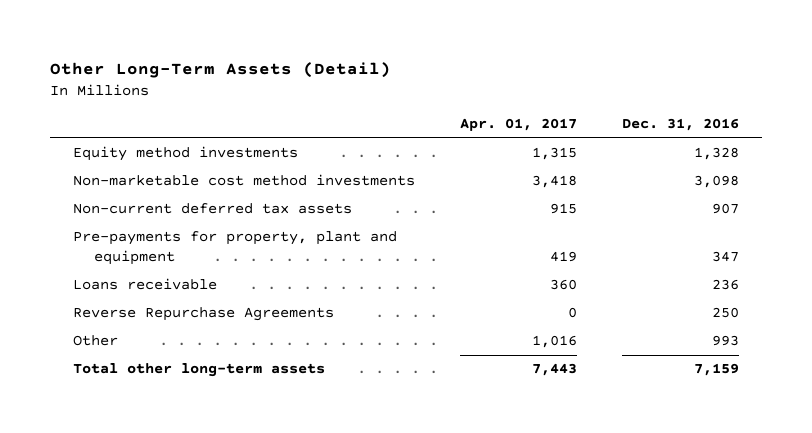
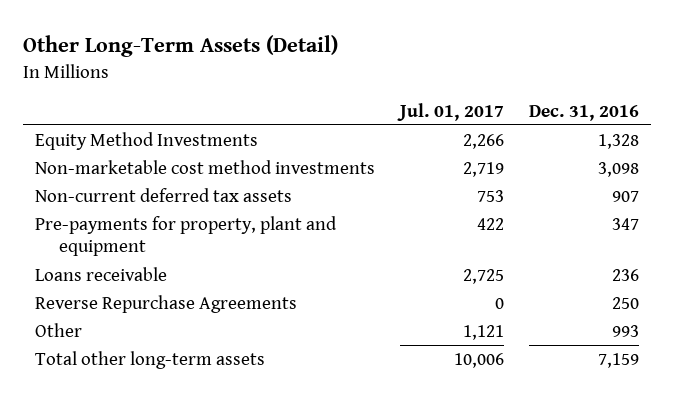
[460,118,578,132] Apr. 01, 2017 -> none
none -> [397,102,505,121] Jul. 01, 2017
[72,146,298,162] Equity method investments -> [35,131,259,150] Equity Method Investments

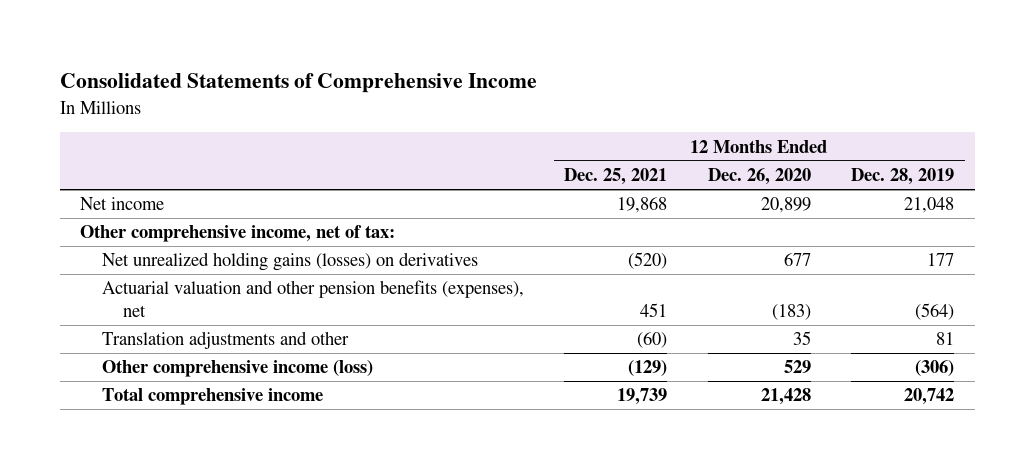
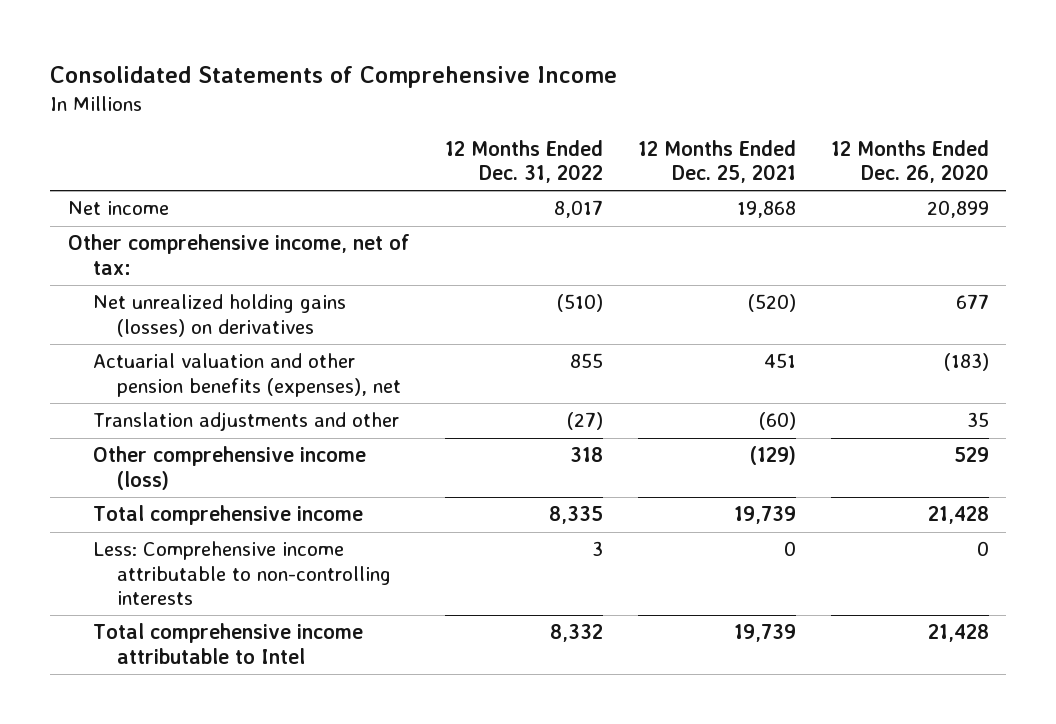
[851,167,955,185] Dec. 28, 2019 -> none
none -> [444,139,603,184] 12 Months Ended Dec. 31, 2022
none -> [92,541,392,605] Less: Comprehensive income attributable to non-controlling interests
none -> [92,623,363,664] Total comprehensive income attributable to Intel

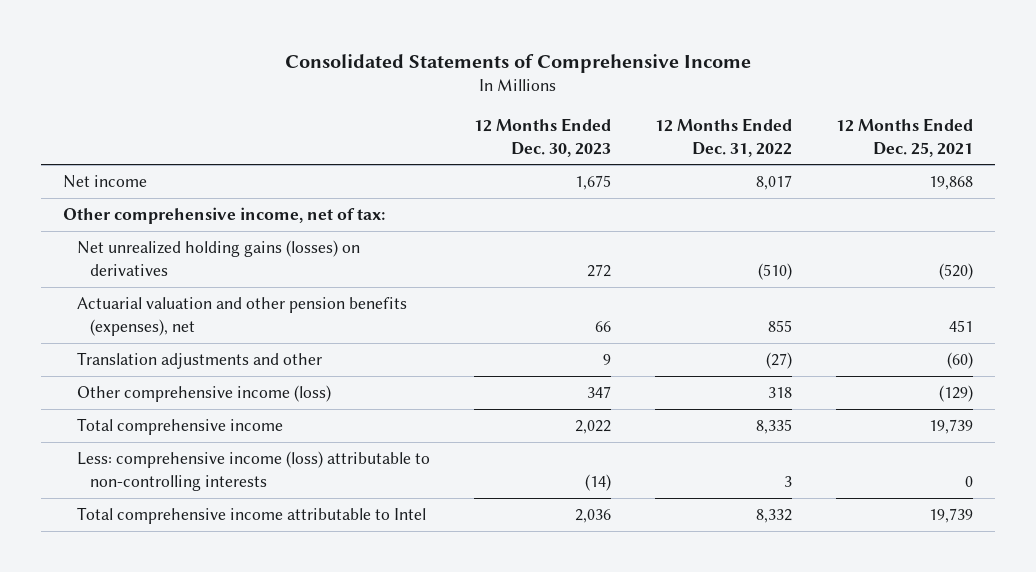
[830,139,989,184] 12 Months Ended Dec. 26, 2020 -> none
none -> [473,118,611,157] 12 Months Ended Dec. 30, 2023
[92,541,392,605] Less: Comprehensive income attributable to non-controlling interests -> [76,451,430,491] Less: comprehensive income (loss) attributable to non-controlling interests

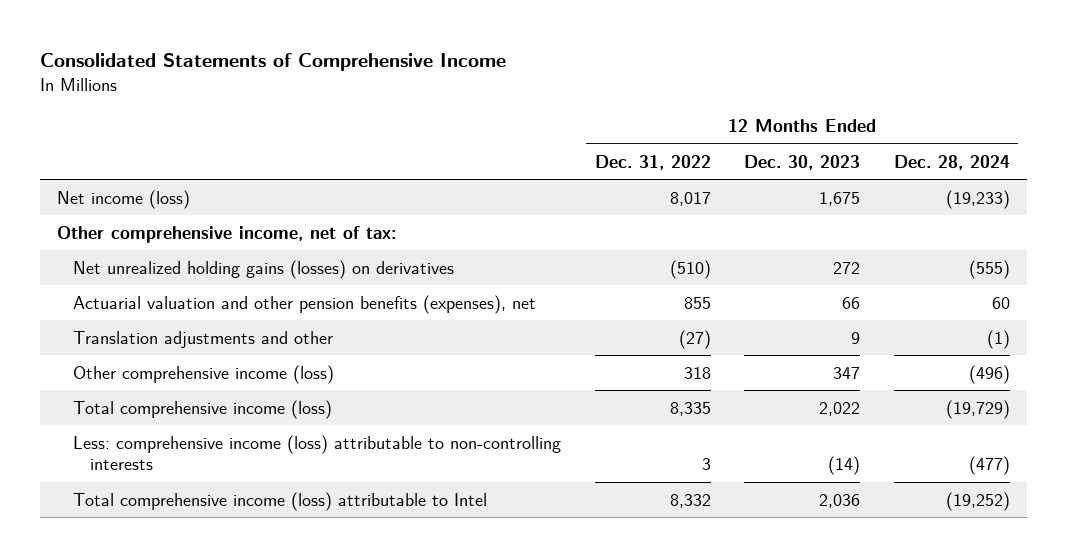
[835,118,973,157] 12 Months Ended Dec. 25, 2021 -> none
none -> [893,154,1010,170] Dec. 28, 2024
[62,175,147,189] Net income -> [56,189,190,209] Net income (loss)
[76,418,283,436] Total comprehensive income -> [73,399,333,419] Total comprehensive income (loss)
[76,507,426,525] Total comprehensive income attributable to Intel -> [73,491,488,511] Total comprehensive income (loss) attributable to Intel

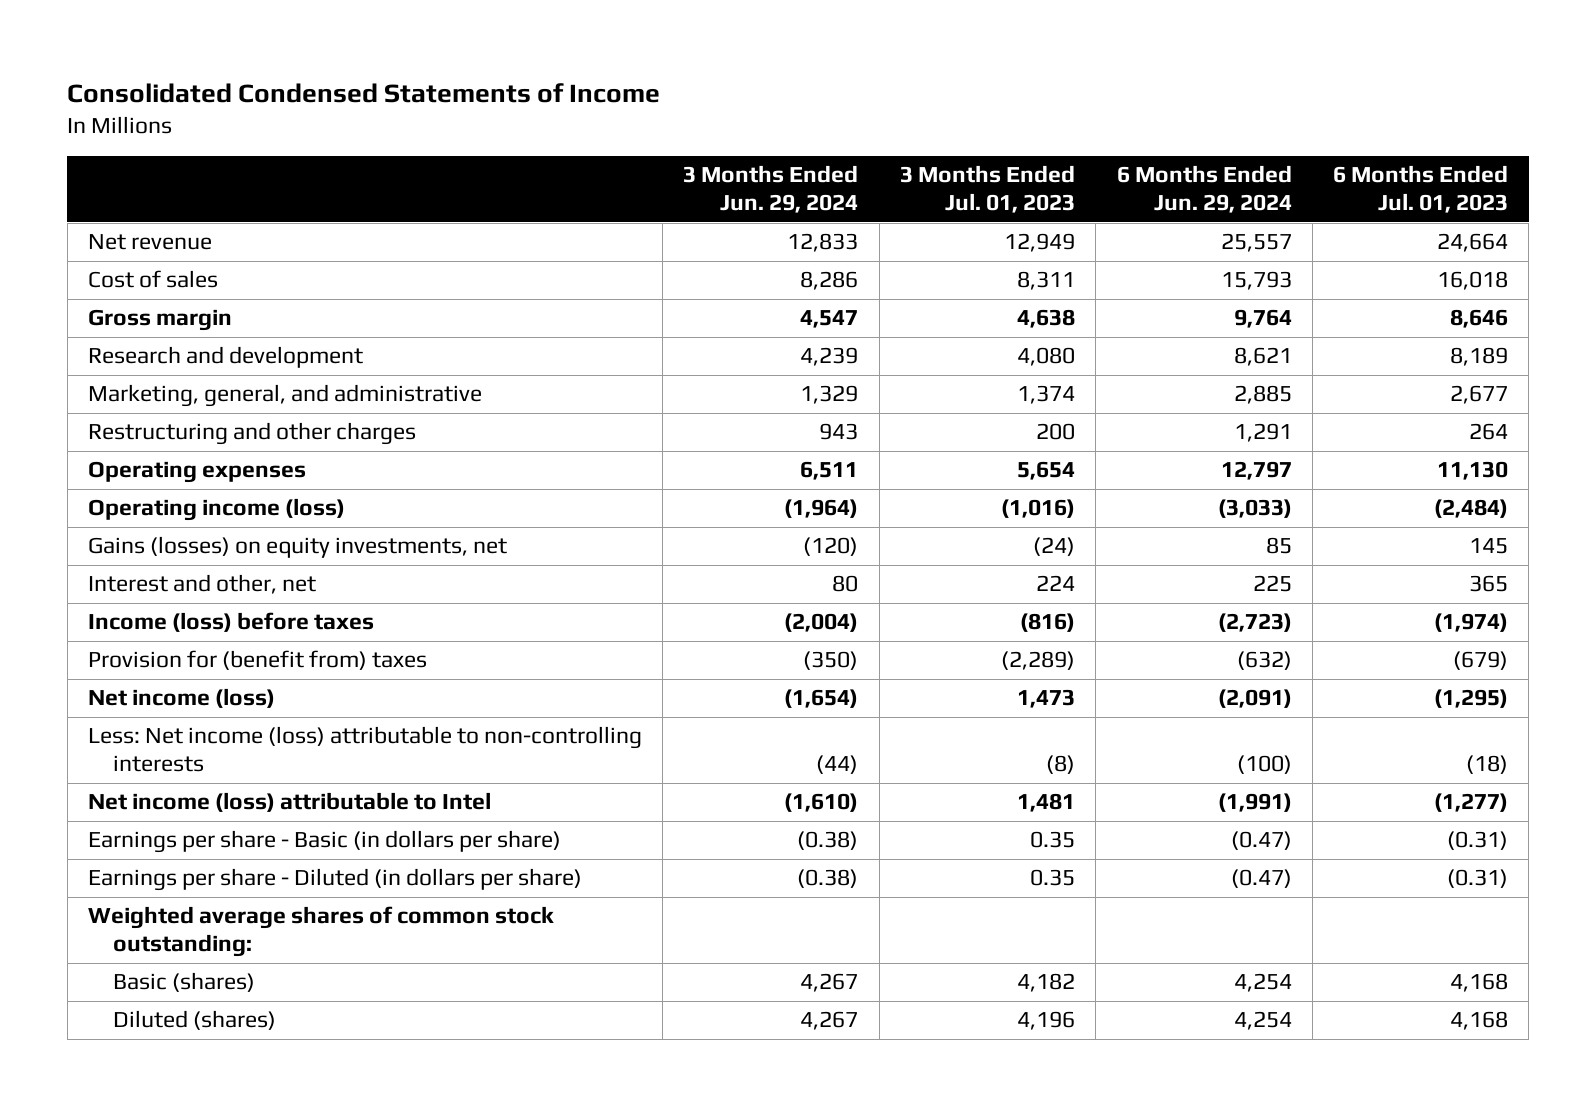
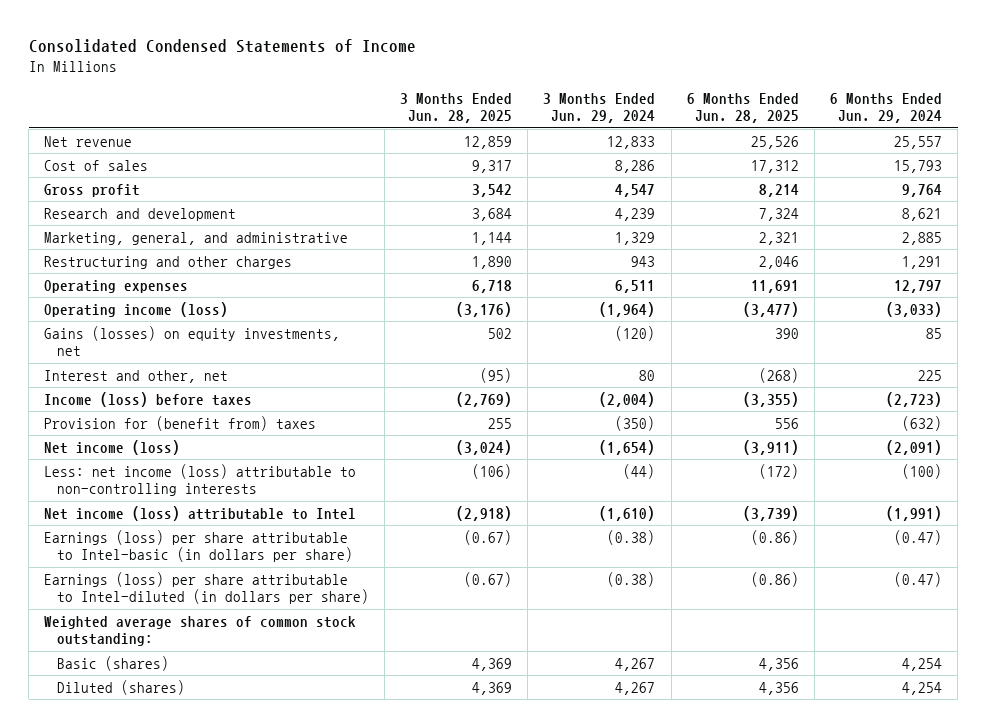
[899,165,1075,214] 3 Months Ended Jul. 01, 2023 -> none
[1333,165,1509,214] 6 Months Ended Jul. 01, 2023 -> none
none -> [400,92,513,124] 3 Months Ended Jun. 28, 2025
none -> [686,92,799,124] 6 Months Ended Jun. 28, 2025
[87,309,232,332] Gross margin -> [44,183,141,197] Gross profit
[87,726,642,773] Less: Net income (loss) attributable to non-controlling interests -> [44,463,357,497] Less: net income (loss) attributable to non-controlling interests
[87,830,561,854] Earnings per share - Basic (in dollars per share) -> [44,529,353,563] Earnings (loss) per share attributable to Intel-basic (in dollars per share)
[87,868,582,892] Earnings per share - Diluted (in dollars per share) -> [44,571,369,605] Earnings (loss) per share attributable to Intel-diluted (in dollars per share)

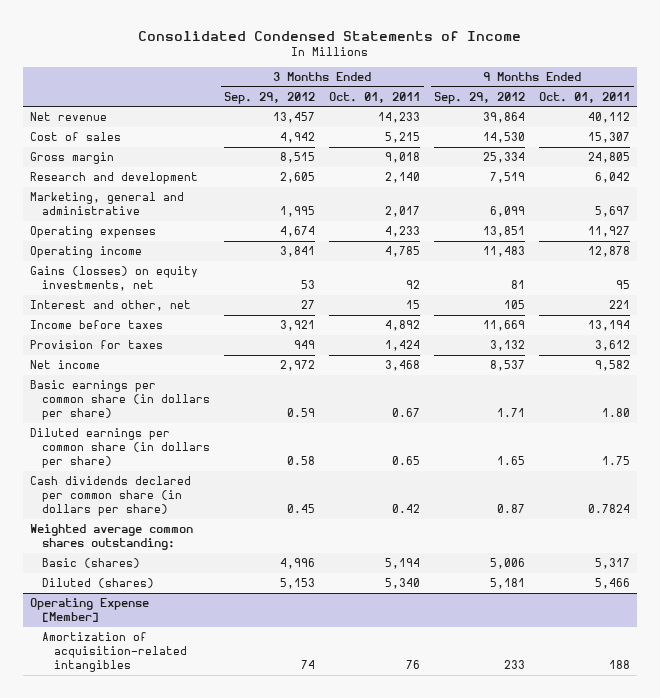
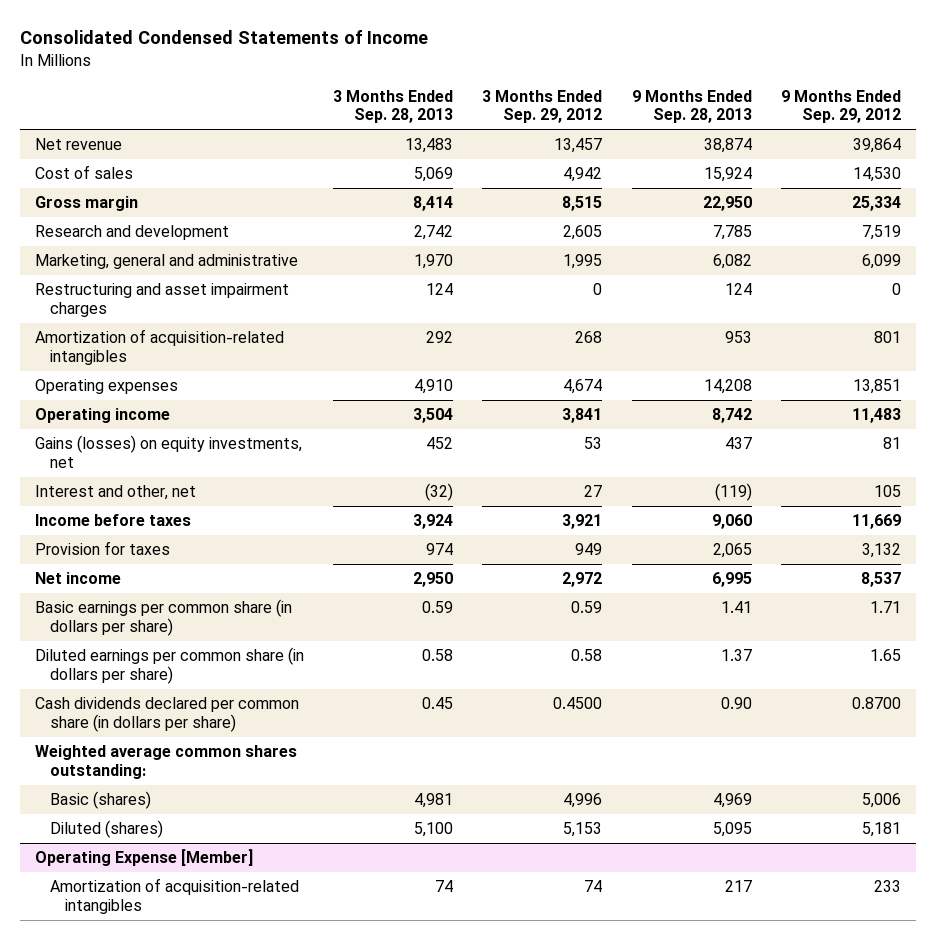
[329,91,421,103] Oct. 01, 2011 -> none
[539,91,631,103] Oct. 01, 2011 -> none
none -> [332,89,453,124] 3 Months Ended Sep. 28, 2013
none -> [631,89,752,124] 9 Months Ended Sep. 28, 2013
none -> [34,283,289,317] Restructuring and asset impairment charges
none -> [34,329,284,365] Amortization of acquisition-related intangibles
[287,504,316,514] 0.45 -> [553,697,603,710] 0.4500
[497,504,526,514] 0.87 -> [852,697,902,710] 0.8700

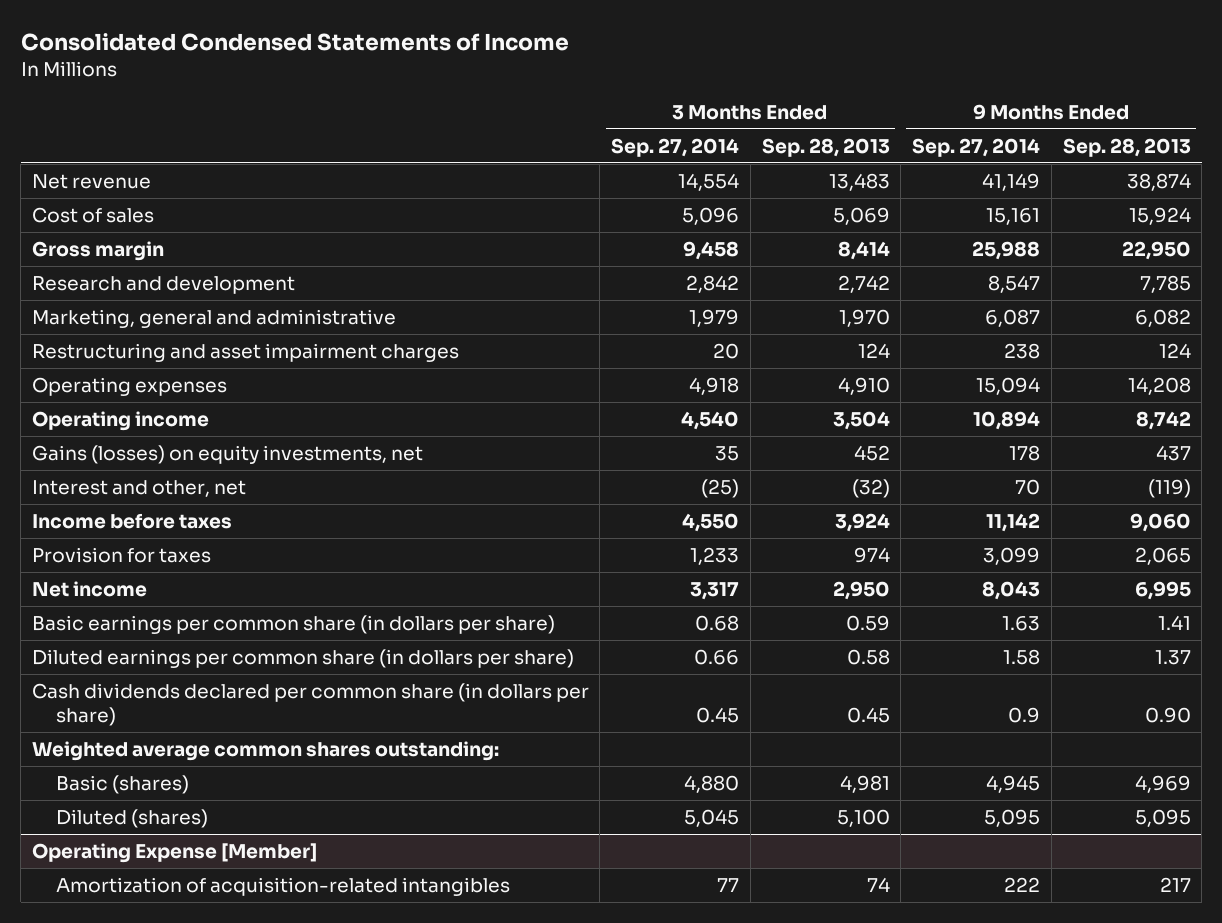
[482,89,603,124] 3 Months Ended Sep. 29, 2012 -> none
[781,89,902,124] 9 Months Ended Sep. 29, 2012 -> none
none -> [611,137,740,157] Sep. 27, 2014
none -> [912,137,1041,157] Sep. 27, 2014
[34,329,284,365] Amortization of acquisition-related intangibles -> none

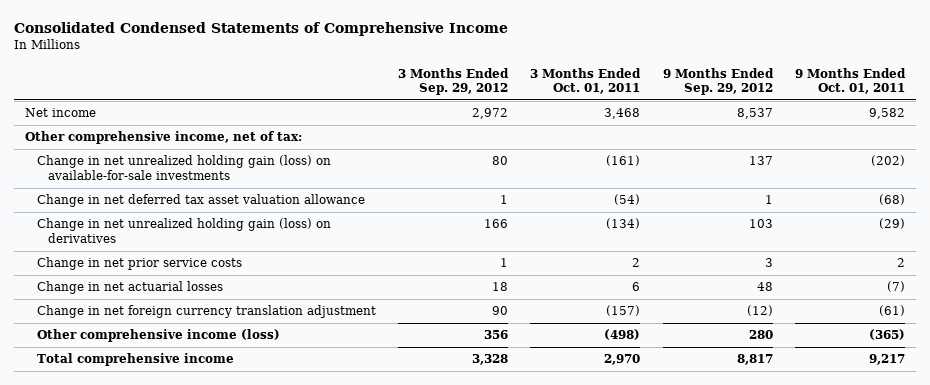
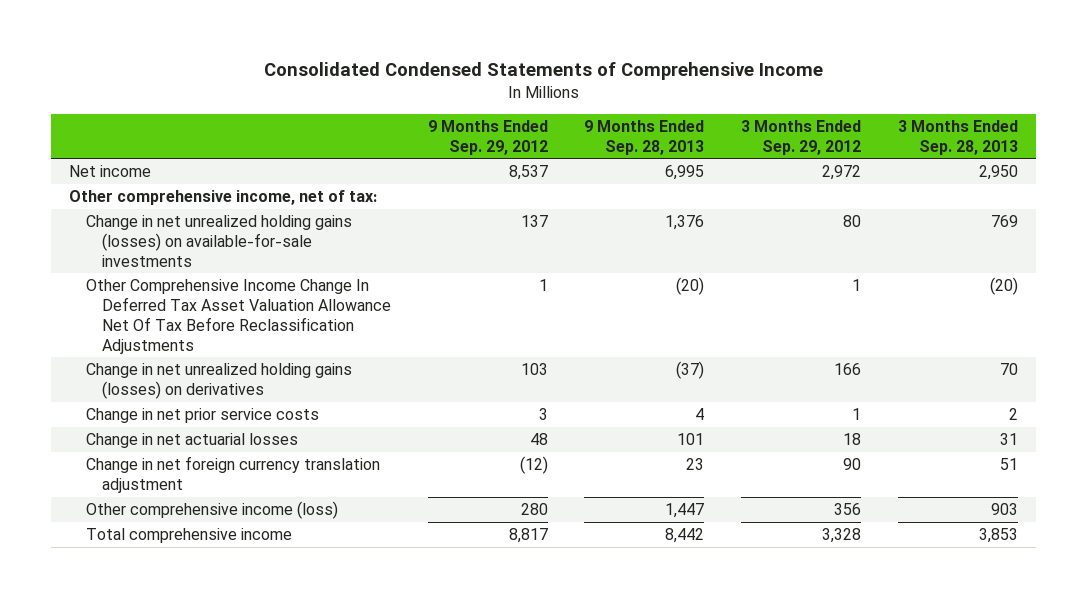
[530,67,642,95] 3 Months Ended Oct. 01, 2011 -> none
[794,67,906,95] 9 Months Ended Oct. 01, 2011 -> none
none -> [584,119,705,155] 9 Months Ended Sep. 28, 2013
none -> [897,119,1018,155] 3 Months Ended Sep. 28, 2013
[36,155,331,181] Change in net unrealized holding gain (loss) on available-for-sale investments -> [85,214,352,267] Change in net unrealized holding gains (losses) on available-for-sale investments
[36,194,365,208] Change in net deferred tax asset valuation allowance -> [85,278,391,354] Other Comprehensive Income Change In Deferred Tax Asset Valuation Allowance Net Of Tax Before Reclassification Adjustments
[36,218,331,244] Change in net unrealized holding gain (loss) on derivatives -> [85,362,352,399] Change in net unrealized holding gains (losses) on derivatives

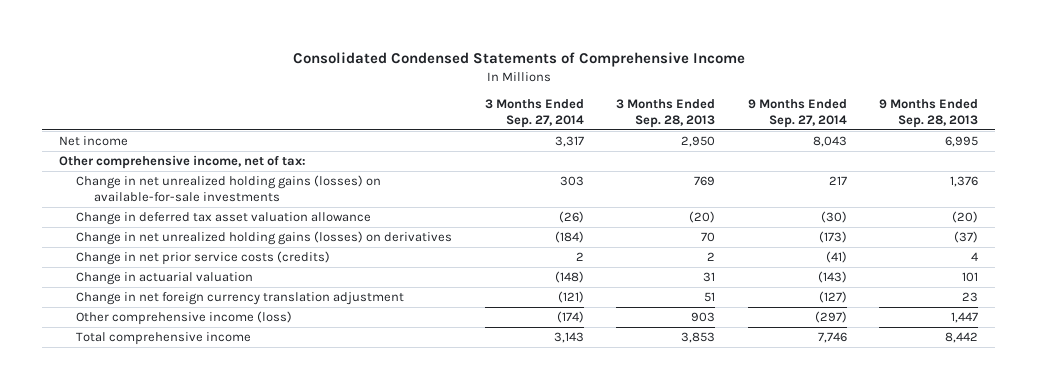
[427,119,548,155] 9 Months Ended Sep. 29, 2012 -> none
[741,119,862,155] 3 Months Ended Sep. 29, 2012 -> none
none -> [484,99,584,128] 3 Months Ended Sep. 27, 2014
none -> [747,99,847,128] 9 Months Ended Sep. 27, 2014
[85,278,391,354] Other Comprehensive Income Change In Deferred Tax Asset Valuation Allowance Net Of Tax Before Reclassification Adjustments -> none
none -> [76,211,372,225] Change in deferred tax asset valuation allowance
[85,407,319,423] Change in net prior service costs -> [76,250,331,265] Change in net prior service costs (credits)
[85,432,298,448] Change in net actuarial losses -> [76,271,254,285] Change in actuarial valuation

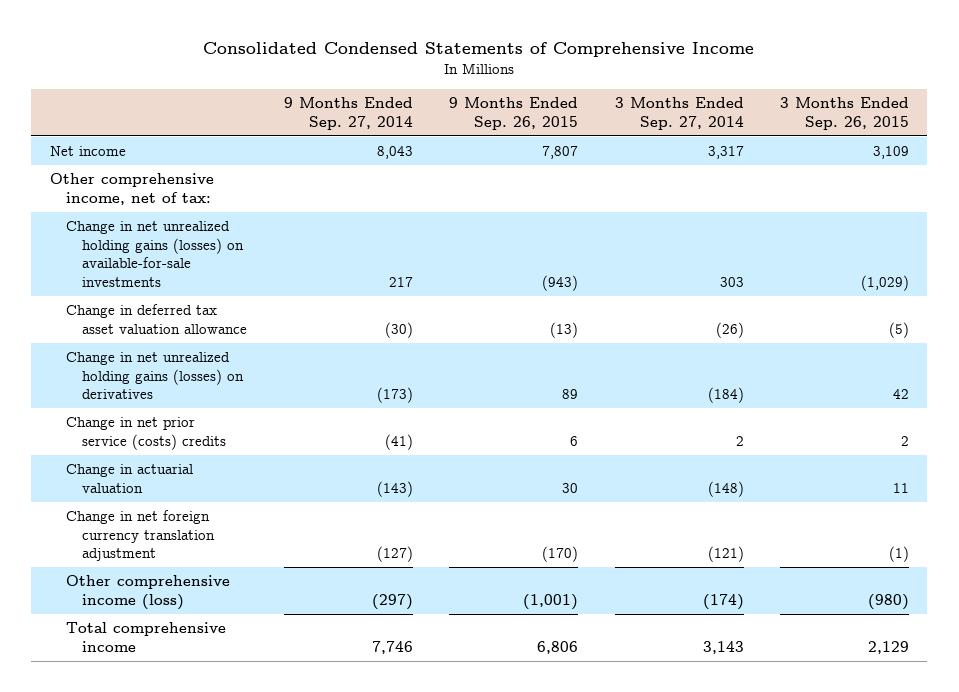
[616,99,716,128] 3 Months Ended Sep. 28, 2013 -> none
[879,99,979,128] 9 Months Ended Sep. 28, 2013 -> none
none -> [449,97,579,130] 9 Months Ended Sep. 26, 2015
none -> [780,97,910,130] 3 Months Ended Sep. 26, 2015
[76,250,331,265] Change in net prior service costs (credits) -> [66,417,227,450] Change in net prior service (costs) credits

